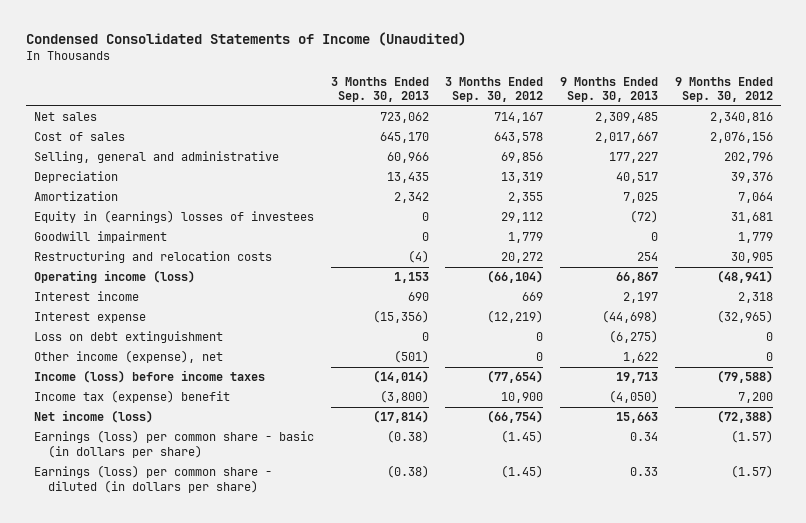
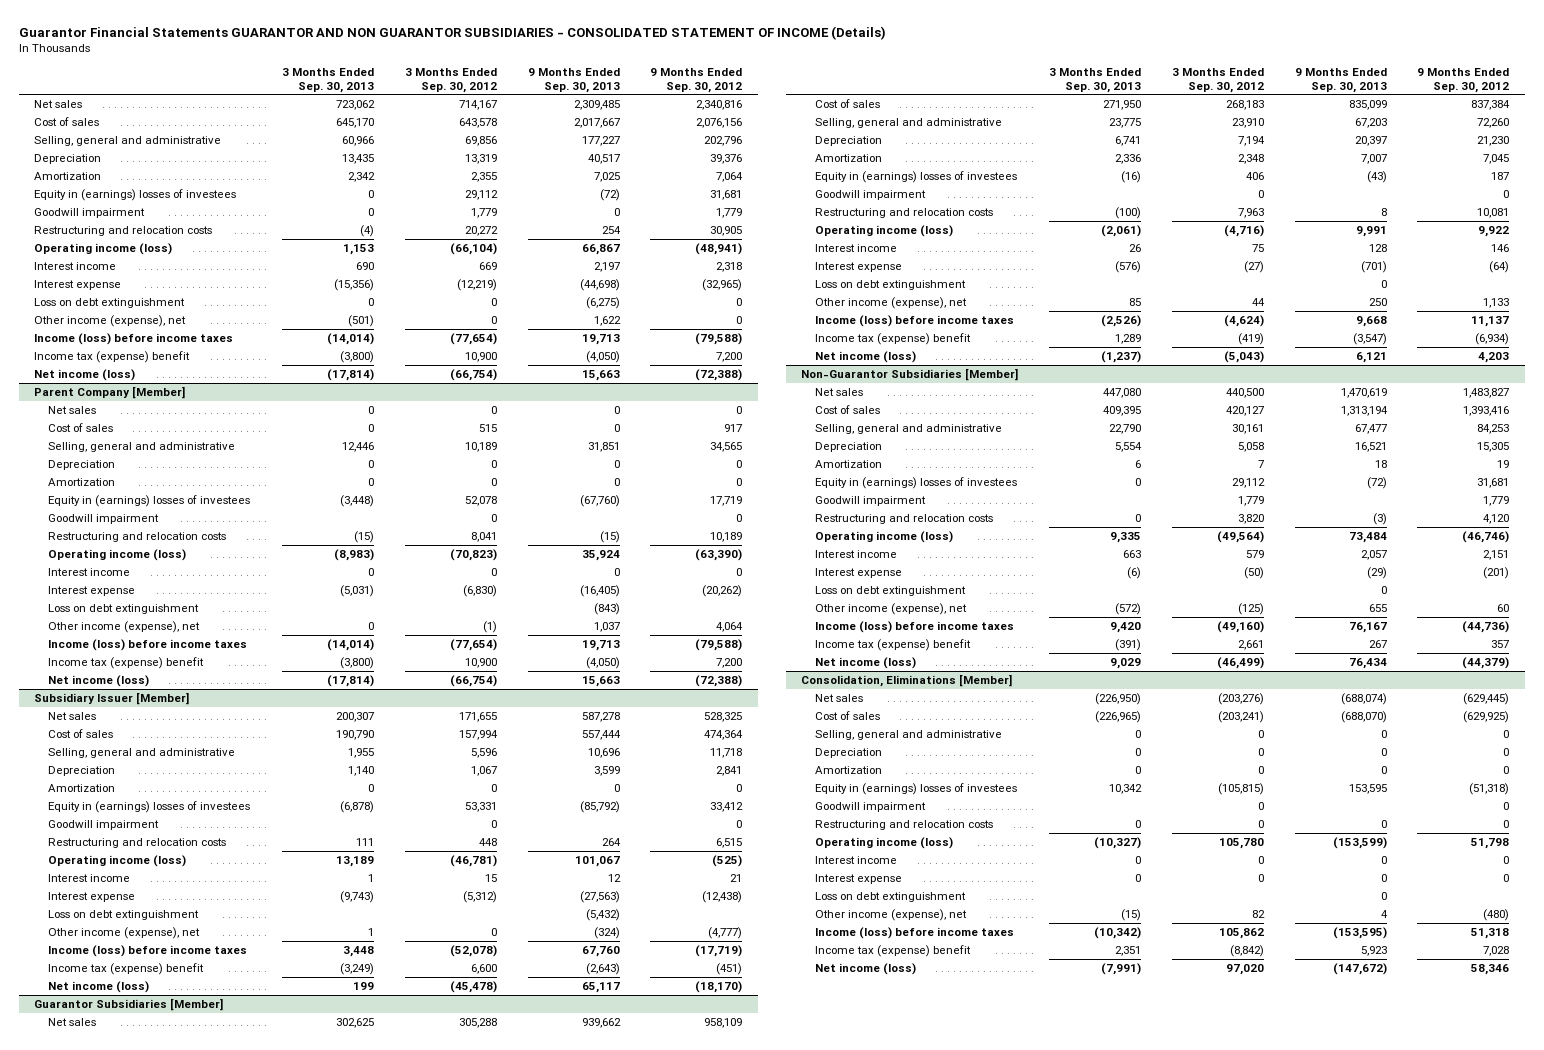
[25,31,466,46] Condensed Consolidated Statements of Income (Unaudited) -> [19,25,887,40] Guarantor Financial Statements GUARANTOR AND NON GUARANTOR SUBSIDIARIES - CONSOLIDATED STATEMENT OF INCOME (Details)
[33,430,314,458] Earnings (loss) per common share - basic (in dollars per share) -> none
[33,465,272,493] Earnings (loss) per common share - diluted (in dollars per share) -> none
none -> [34,385,186,399] Parent Company [Member]
none -> [48,405,97,414] Net sales
none -> [48,422,114,432] Cost of sales
none -> [48,441,236,452] Selling, general and administrative
none -> [48,459,116,470] Depreciation
none -> [48,477,116,486] Amortization
none -> [48,494,251,507] Equity in (earnings) losses of investees
none -> [48,513,160,524] Goodwill impairment
none -> [48,531,227,542] Restructuring and relocation costs
none -> [48,548,187,561] Operating income (loss)
none -> [48,567,131,576] Interest income
none -> [48,585,136,596] Interest expense
none -> [48,603,200,614] Loss on debt extinguishment
none -> [48,620,201,633] Other income (expense), net
none -> [48,638,248,651] Income (loss) before income taxes
none -> [48,656,205,669] Income tax (expense) benefit
none -> [48,674,150,687] Net income (loss)
none -> [34,691,190,705] Subsidiary Issuer [Member]
none -> [48,711,97,720] Net sales
none -> [48,728,114,738] Cost of sales
none -> [48,747,236,758] Selling, general and administrative
none -> [48,765,116,776] Depreciation
none -> [48,783,116,792] Amortization
none -> [48,800,251,813] Equity in (earnings) losses of investees
none -> [48,819,160,830] Goodwill impairment
none -> [48,837,227,848] Restructuring and relocation costs
none -> [48,854,187,867] Operating income (loss)
none -> [48,873,131,882] Interest income
none -> [48,891,136,902] Interest expense
none -> [48,909,200,920] Loss on debt extinguishment
none -> [48,926,201,939] Other income (expense), net
none -> [48,944,248,957] Income (loss) before income taxes
none -> [48,962,205,975] Income tax (expense) benefit
none -> [48,980,150,993] Net income (loss)
none -> [34,997,224,1011] Guarantor Subsidiaries [Member]
none -> [48,1017,97,1026] Net sales
none -> [815,98,881,108] Cost of sales
none -> [815,117,1003,128] Selling, general and administrative
none -> [815,135,883,146] Depreciation
none -> [815,153,883,162] Amortization
none -> [815,170,1018,183] Equity in (earnings) losses of investees
none -> [815,189,927,200] Goodwill impairment
none -> [815,207,994,218] Restructuring and relocation costs
none -> [815,224,954,237] Operating income (loss)
none -> [815,243,898,252] Interest income
none -> [815,261,903,272] Interest expense
none -> [815,279,967,290] Loss on debt extinguishment
none -> [815,296,968,309] Other income (expense), net
none -> [815,314,1015,327] Income (loss) before income taxes
none -> [815,332,972,345] Income tax (expense) benefit
none -> [815,350,917,363] Net income (loss)
none -> [801,367,1019,381] Non-Guarantor Subsidiaries [Member]
none -> [815,387,864,396] Net sales
none -> [815,404,881,414] Cost of sales
none -> [815,423,1003,434] Selling, general and administrative
none -> [815,441,883,452] Depreciation
none -> [815,459,883,468] Amortization
none -> [815,476,1018,489] Equity in (earnings) losses of investees
none -> [815,495,927,506] Goodwill impairment
none -> [815,513,994,524] Restructuring and relocation costs
none -> [815,530,954,543] Operating income (loss)
none -> [815,549,898,558] Interest income
none -> [815,567,903,578] Interest expense
none -> [815,585,967,596] Loss on debt extinguishment
none -> [815,602,968,615] Other income (expense), net
none -> [815,620,1015,633] Income (loss) before income taxes
none -> [815,638,972,651] Income tax (expense) benefit
none -> [815,656,917,669] Net income (loss)
none -> [801,673,1013,687] Consolidation, Eliminations [Member]
none -> [815,693,864,702] Net sales
none -> [815,710,881,720] Cost of sales
none -> [815,729,1003,740] Selling, general and administrative
none -> [815,747,883,758] Depreciation
none -> [815,765,883,774] Amortization
none -> [815,782,1018,795] Equity in (earnings) losses of investees
none -> [815,801,927,812] Goodwill impairment
none -> [815,819,994,830] Restructuring and relocation costs
none -> [815,836,954,849] Operating income (loss)
none -> [815,855,898,864] Interest income
none -> [815,873,903,884] Interest expense
none -> [815,891,967,902] Loss on debt extinguishment
none -> [815,908,968,921] Other income (expense), net
none -> [815,926,1015,939] Income (loss) before income taxes
none -> [815,944,972,957] Income tax (expense) benefit
none -> [815,962,917,975] Net income (loss)

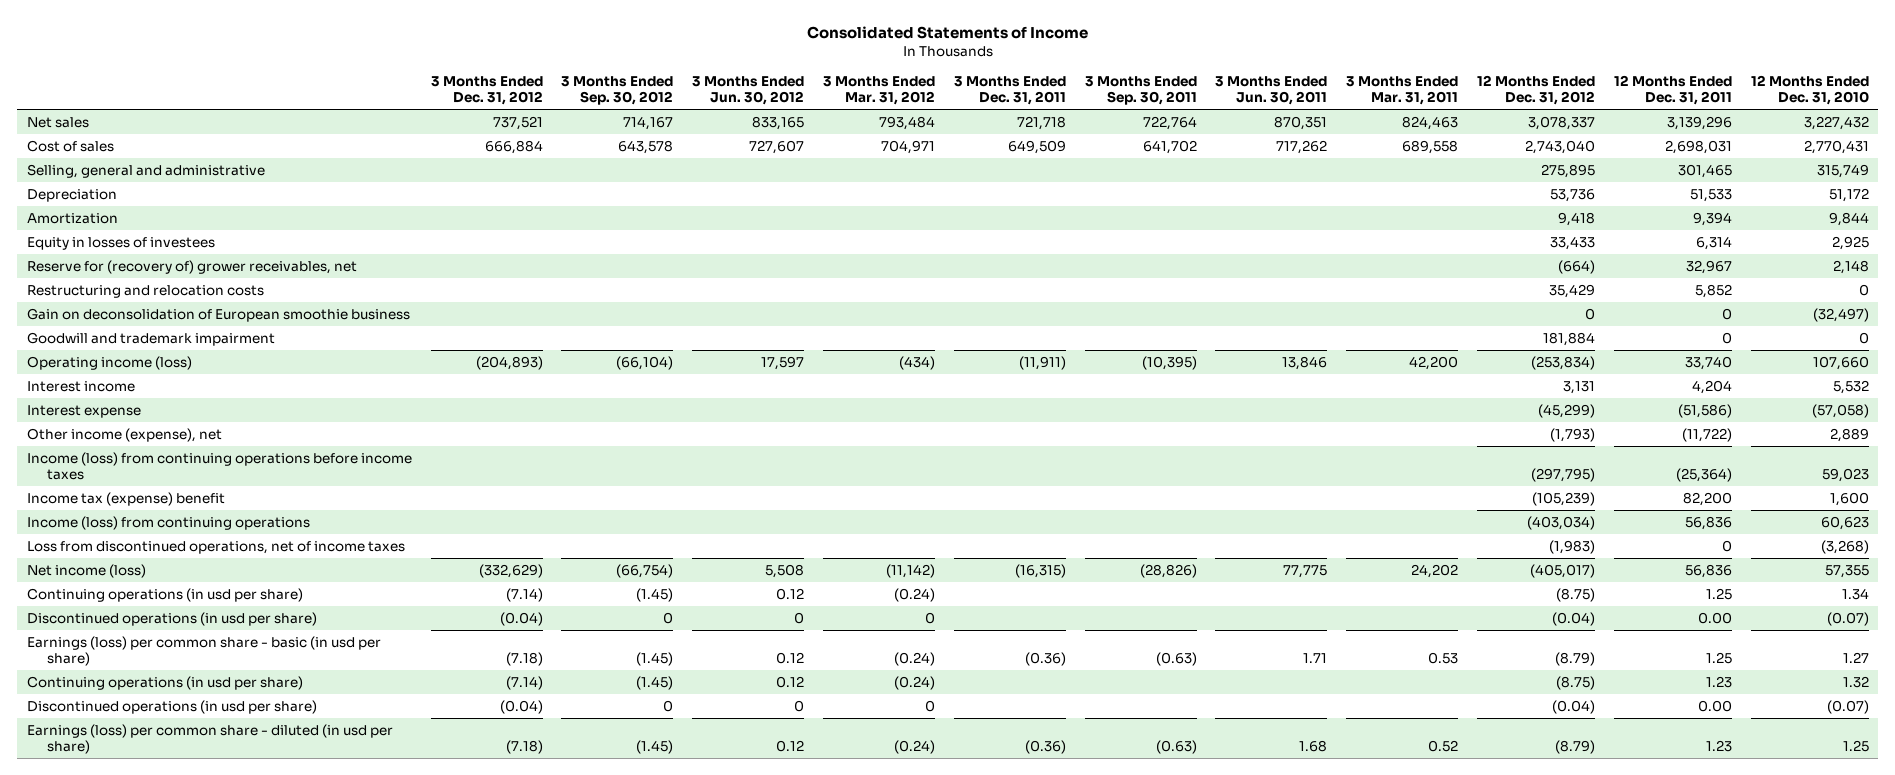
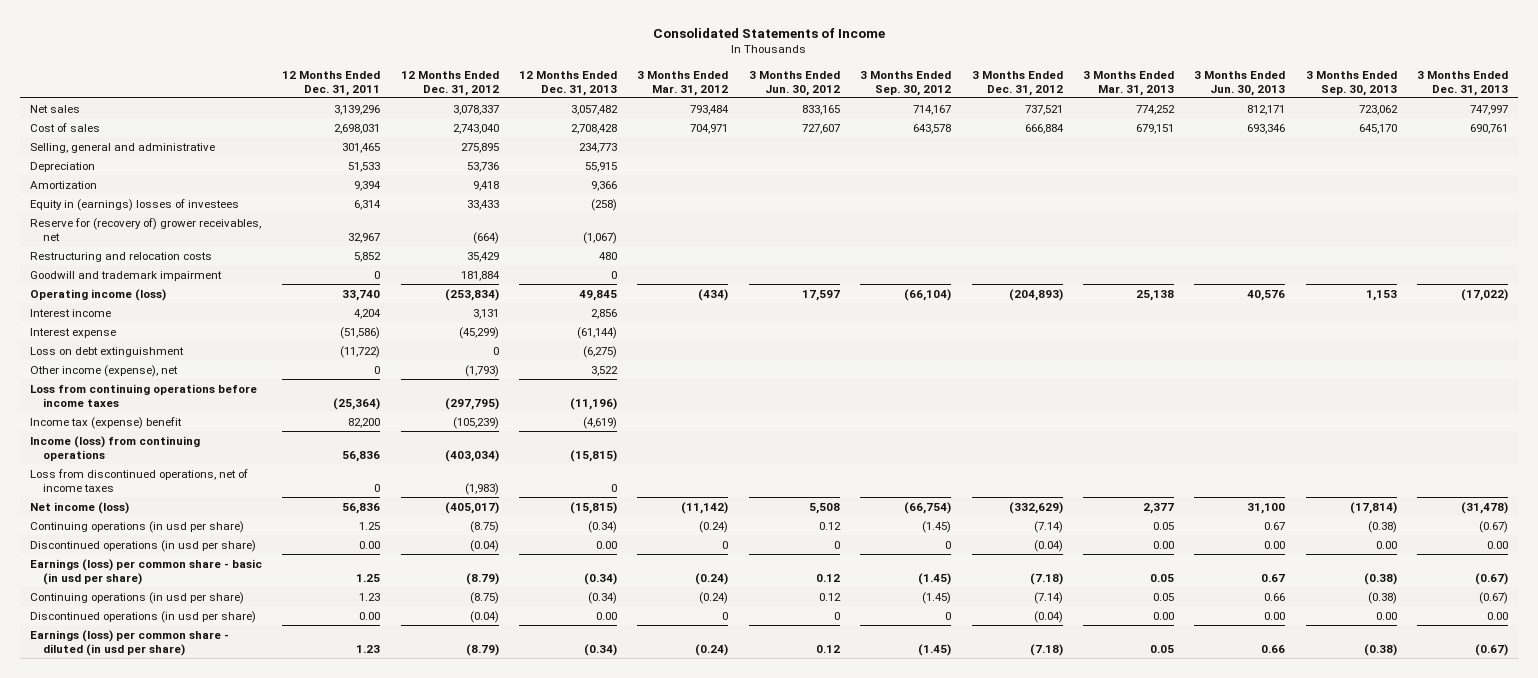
[953,75,1066,106] 3 Months Ended Dec. 31, 2011 -> none
[1084,75,1197,106] 3 Months Ended Sep. 30, 2011 -> none
[1215,75,1328,106] 3 Months Ended Jun. 30, 2011 -> none
[1346,75,1459,106] 3 Months Ended Mar. 31, 2011 -> none
[1750,74,1869,106] 12 Months Ended Dec. 31, 2010 -> none
none -> [519,70,618,96] 12 Months Ended Dec. 31, 2013
none -> [1082,70,1174,96] 3 Months Ended Mar. 31, 2013
none -> [1194,70,1286,96] 3 Months Ended Jun. 30, 2013
none -> [1305,70,1397,96] 3 Months Ended Sep. 30, 2013
none -> [1417,70,1509,96] 3 Months Ended Dec. 31, 2013
[26,236,215,250] Equity in losses of investees -> [29,198,239,211] Equity in (earnings) losses of investees
[26,307,410,322] Gain on deconsolidation of European smoothie business -> none
none -> [29,346,184,357] Loss on debt extinguishment
[1681,427,1732,442] (11,722) -> [374,365,381,374] 0
[26,451,412,481] Income (loss) from continuing operations before income taxes -> [29,383,257,407] Loss from continuing operations before income taxes

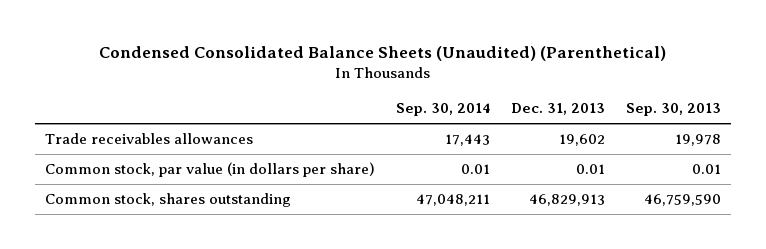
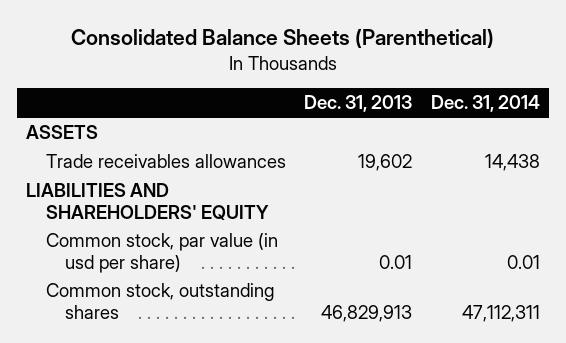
[99,46,667,62] Condensed Consolidated Balance Sheets (Unaudited) (Parenthetical) -> [71,28,495,49] Consolidated Balance Sheets (Parenthetical)
[396,103,491,117] Sep. 30, 2014 -> none
[625,103,721,117] Sep. 30, 2013 -> none
none -> [430,95,540,113] Dec. 31, 2014
none -> [26,125,99,140] ASSETS
none -> [26,183,269,220] LIABILITIES AND SHAREHOLDERS' EQUITY
[45,162,376,178] Common stock, par value (in dollars per share) -> [45,233,278,273] Common stock, par value (in usd per share)
[45,193,292,208] Common stock, shares outstanding -> [45,283,274,319] Common stock, outstanding shares

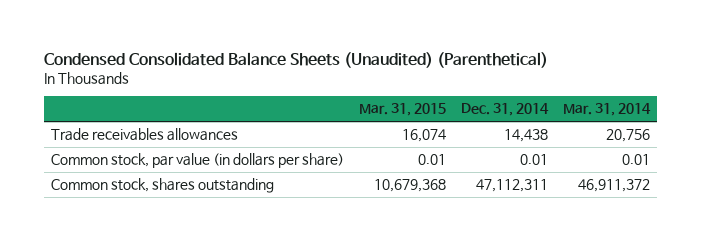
[71,28,495,49] Consolidated Balance Sheets (Parenthetical) -> [43,51,548,68] Condensed Consolidated Balance Sheets (Unaudited) (Parenthetical)
[304,95,413,113] Dec. 31, 2013 -> none
none -> [359,103,447,117] Mar. 31, 2015
none -> [562,103,651,117] Mar. 31, 2014
[26,125,99,140] ASSETS -> none
[26,183,269,220] LIABILITIES AND SHAREHOLDERS' EQUITY -> none
[45,233,278,273] Common stock, par value (in usd per share) -> [51,153,345,169] Common stock, par value (in dollars per share)
[45,283,274,319] Common stock, outstanding shares -> [51,178,275,194] Common stock, shares outstanding

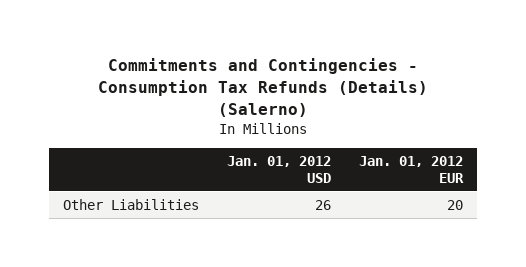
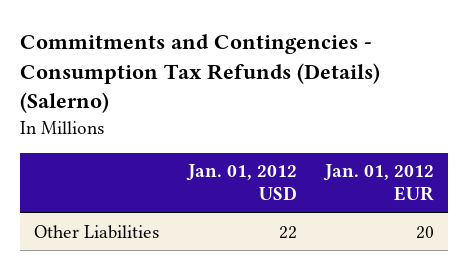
[314,199,331,210] 26 -> [278,225,297,239] 22

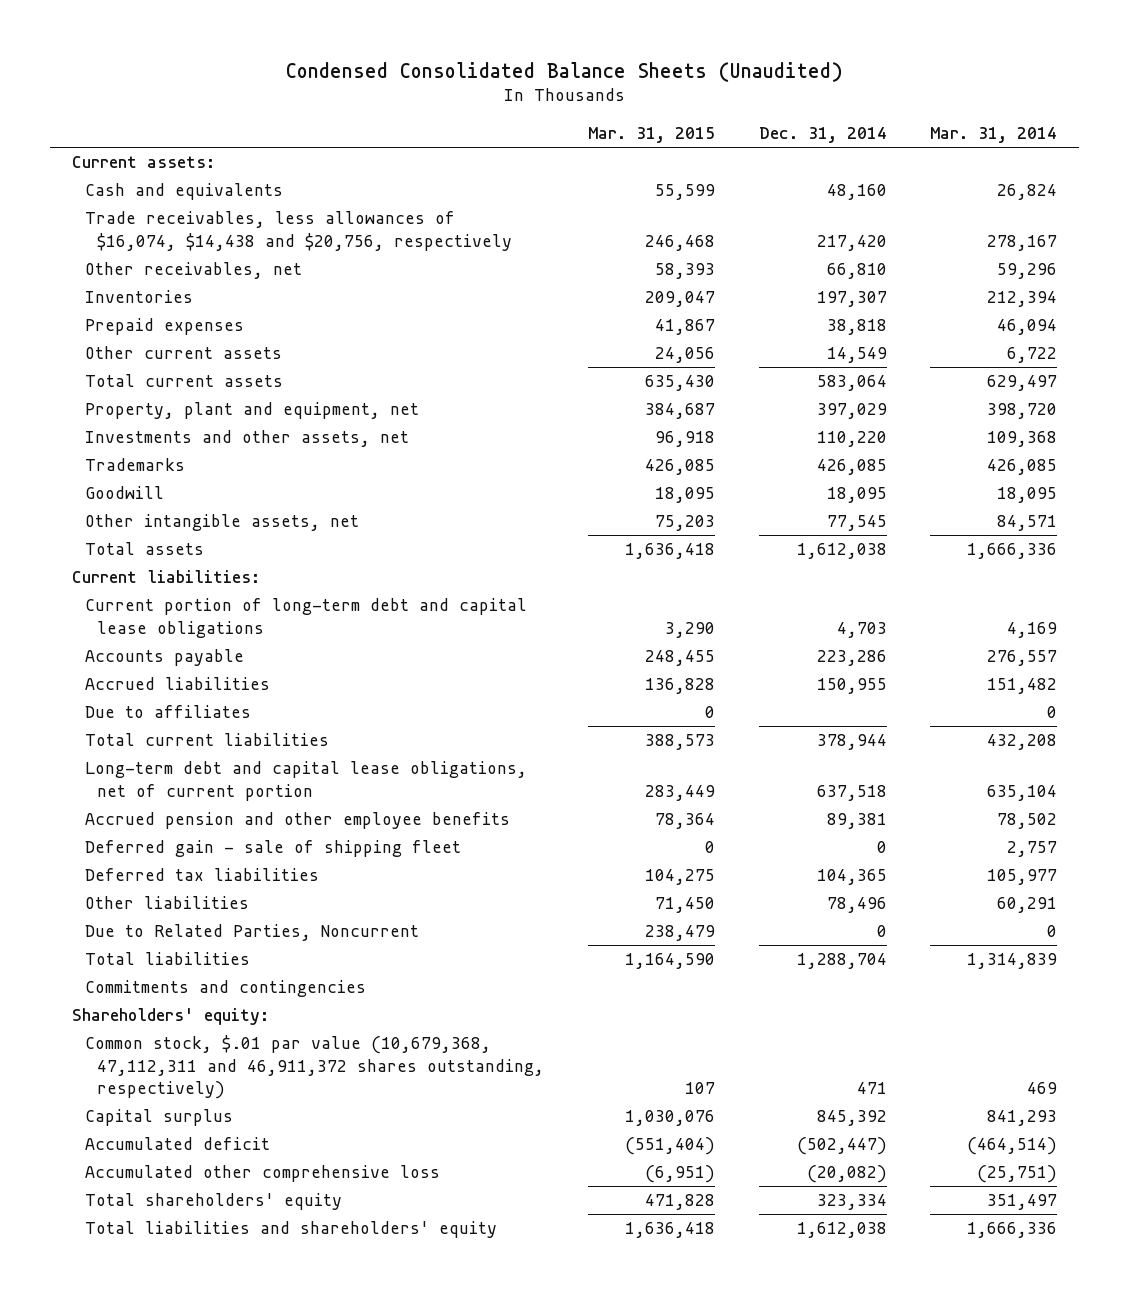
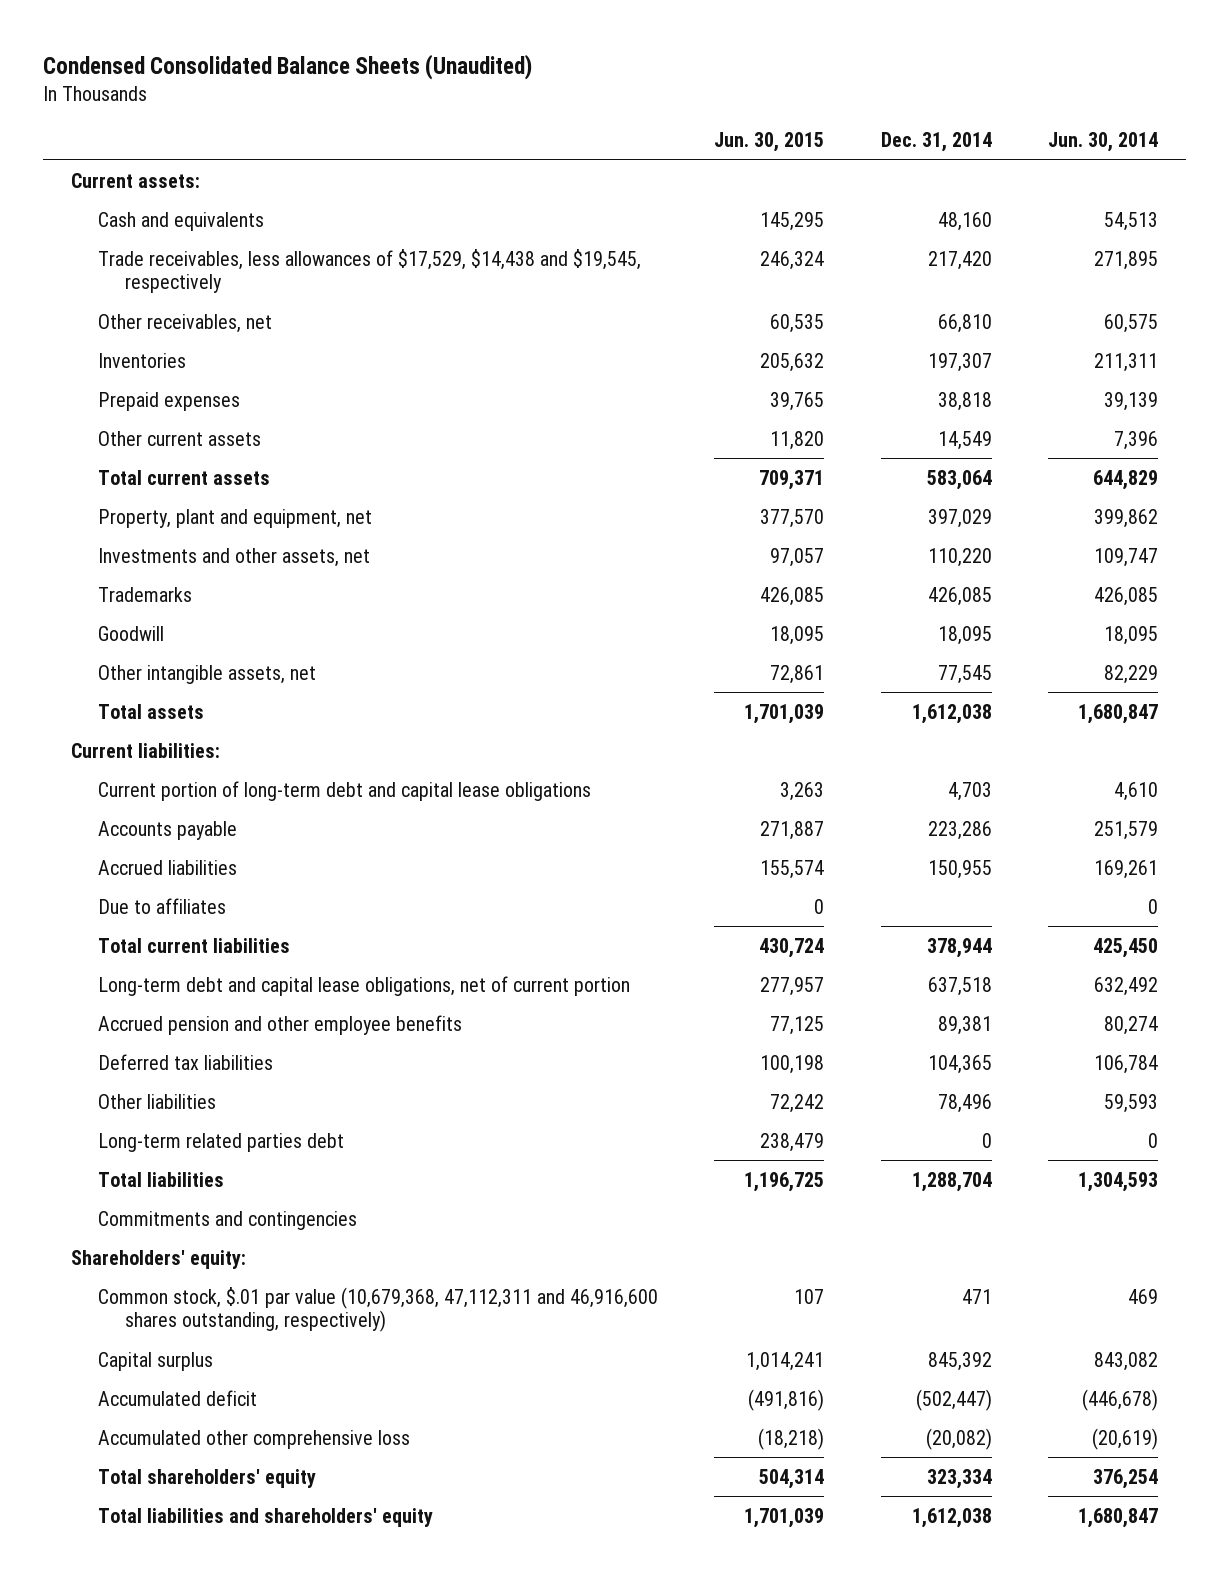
[588,127,716,144] Mar. 31, 2015 -> none
[930,127,1058,144] Mar. 31, 2014 -> none
none -> [714,132,825,153] Jun. 30, 2015
none -> [1047,132,1158,153] Jun. 30, 2014
[84,211,513,251] Trade receivables, less allowances of $16,074, $14,438 and $20,756, respectively -> [98,248,642,294] Trade receivables, less allowances of $17,529, $14,438 and $19,545, respectively
[84,840,461,858] Deferred gain - sale of shipping fleet -> none
[84,924,419,942] Due to Related Parties, Noncurrent -> [98,1132,345,1152] Long-term related parties debt
[84,1035,545,1100] Common stock, $.01 par value (10,679,368, 47,112,311 and 46,911,372 shares outstanding, respectively) -> [98,1286,659,1333] Common stock, $.01 par value (10,679,368, 47,112,311 and 46,916,600 shares outstanding, respectively)

